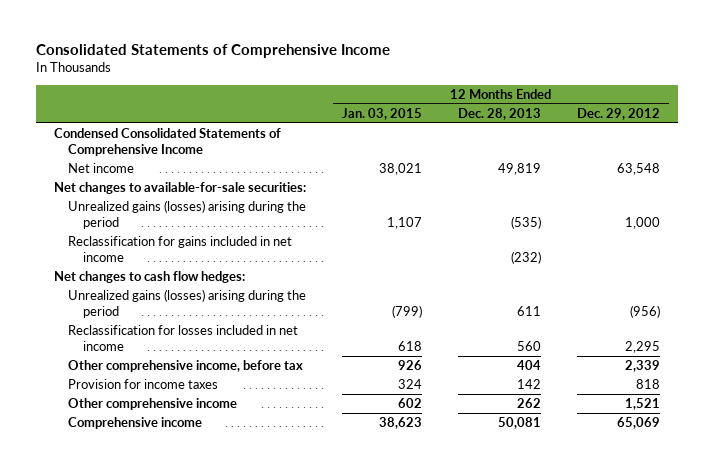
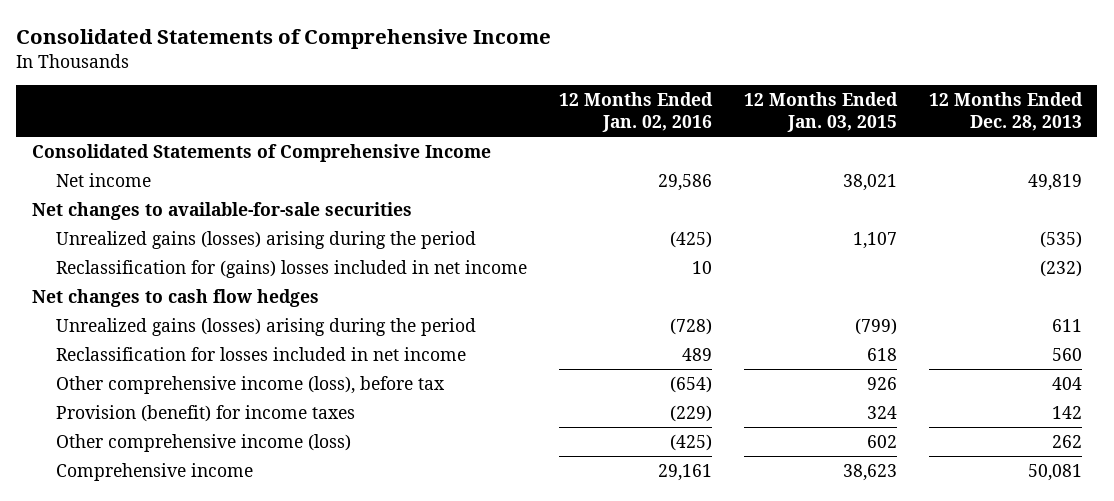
[576,107,660,120] Dec. 29, 2012 -> none
none -> [558,92,713,132] 12 Months Ended Jan. 02, 2016
[53,128,281,156] Condensed Consolidated Statements of Comprehensive Income -> [32,144,492,163] Consolidated Statements of Comprehensive Income
[53,182,306,195] Net changes to available-for-sale securities: -> [32,202,413,221] Net changes to available-for-sale securities
[68,236,293,262] Reclassification for gains included in net income -> [55,260,527,279] Reclassification for (gains) losses included in net income
[53,271,245,284] Net changes to cash flow hedges: -> [32,289,320,308] Net changes to cash flow hedges
[68,360,304,373] Other comprehensive income, before tax -> [55,376,445,395] Other comprehensive income (loss), before tax
[68,379,219,390] Provision for income taxes -> [55,405,355,423] Provision (benefit) for income taxes
[68,398,238,411] Other comprehensive income -> [55,434,351,453] Other comprehensive income (loss)

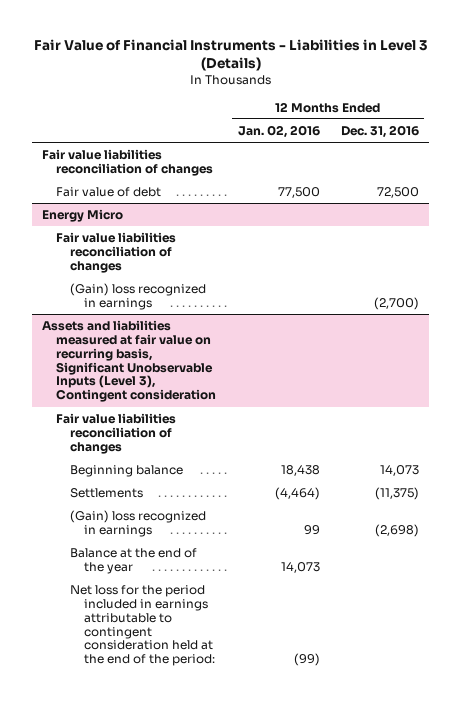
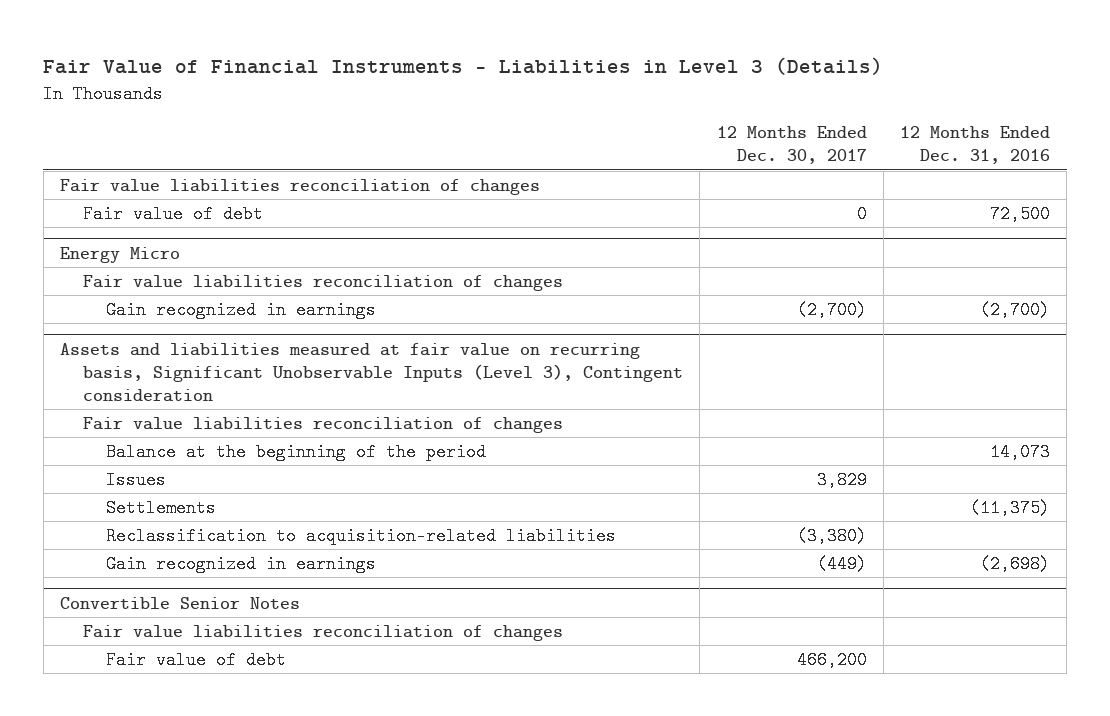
[237,124,320,138] Jan. 02, 2016 -> none
none -> [716,126,867,165] 12 Months Ended Dec. 30, 2017
[70,282,207,310] (Gain) loss recognized in earnings -> [106,301,377,320] Gain recognized in earnings
[70,464,184,477] Beginning balance -> [106,443,487,462] Balance at the beginning of the period
none -> [106,471,167,490] Issues
[70,547,198,574] Balance at the end of the year -> none
[70,584,216,667] Net loss for the period included in earnings attributable to contingent consideration held at the end of the period: -> none
none -> [106,527,617,546] Reclassification to acquisition-related liabilities
[70,509,207,537] (Gain) loss recognized in earnings -> [106,555,377,574] Gain recognized in earnings
none -> [60,596,301,609] Convertible Senior Notes
none -> [83,625,564,642] Fair value liabilities reconciliation of changes
none -> [106,651,287,670] Fair value of debt

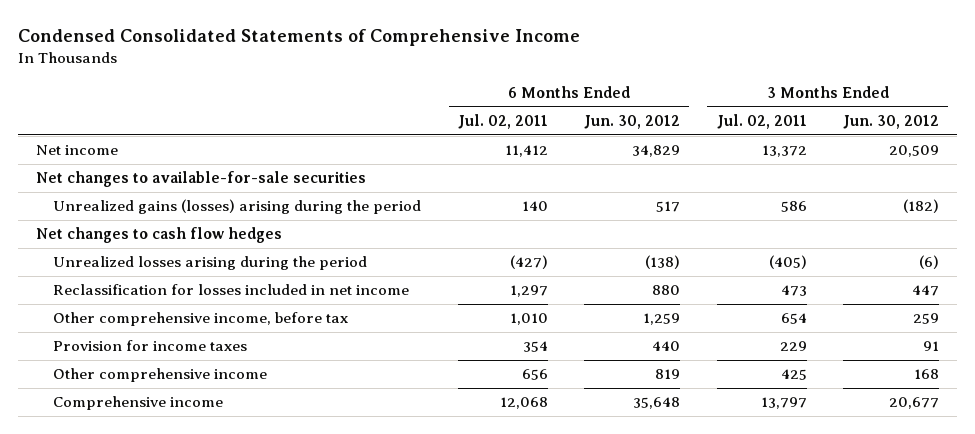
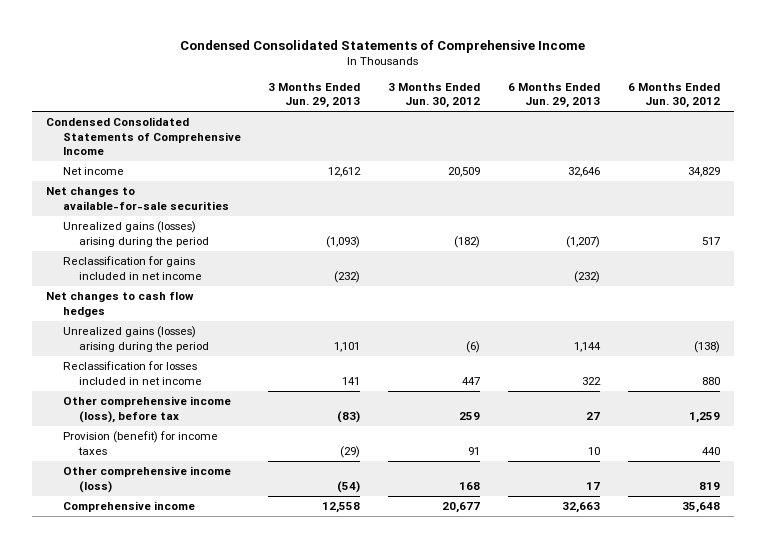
[457,113,548,129] Jul. 02, 2011 -> none
[716,113,807,129] Jul. 02, 2011 -> none
none -> [268,82,361,108] 3 Months Ended Jun. 29, 2013
none -> [508,82,601,108] 6 Months Ended Jun. 29, 2013
none -> [46,117,241,155] Condensed Consolidated Statements of Comprehensive Income
none -> [62,256,203,280] Reclassification for gains included in net income
[53,256,368,271] Unrealized losses arising during the period -> [62,326,210,352] Unrealized gains (losses) arising during the period
[53,312,349,327] Other comprehensive income, before tax -> [62,396,231,423] Other comprehensive income (loss), before tax
[53,340,248,352] Provision for income taxes -> [62,431,218,455] Provision (benefit) for income taxes
[53,368,268,383] Other comprehensive income -> [62,466,231,493] Other comprehensive income (loss)

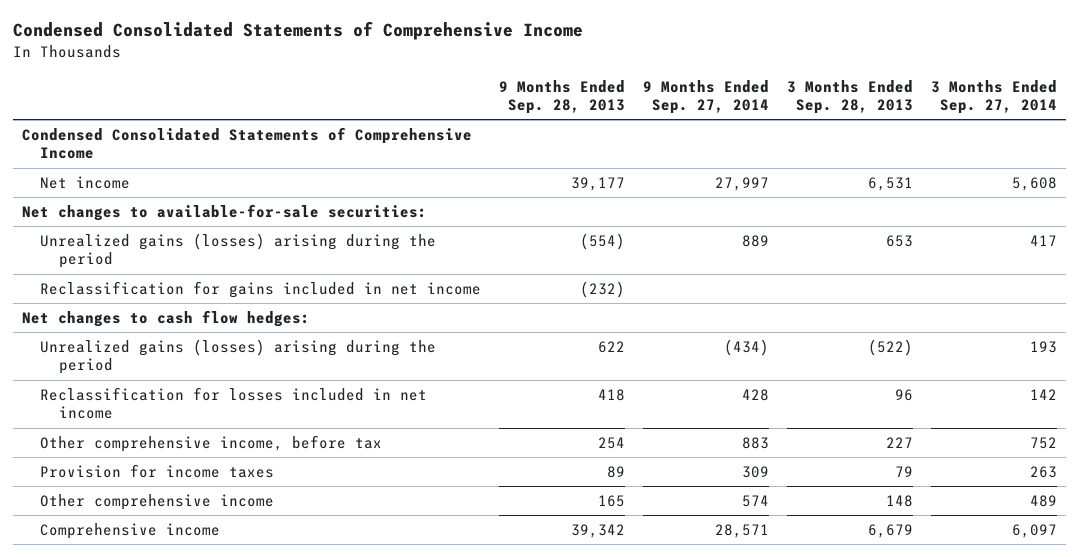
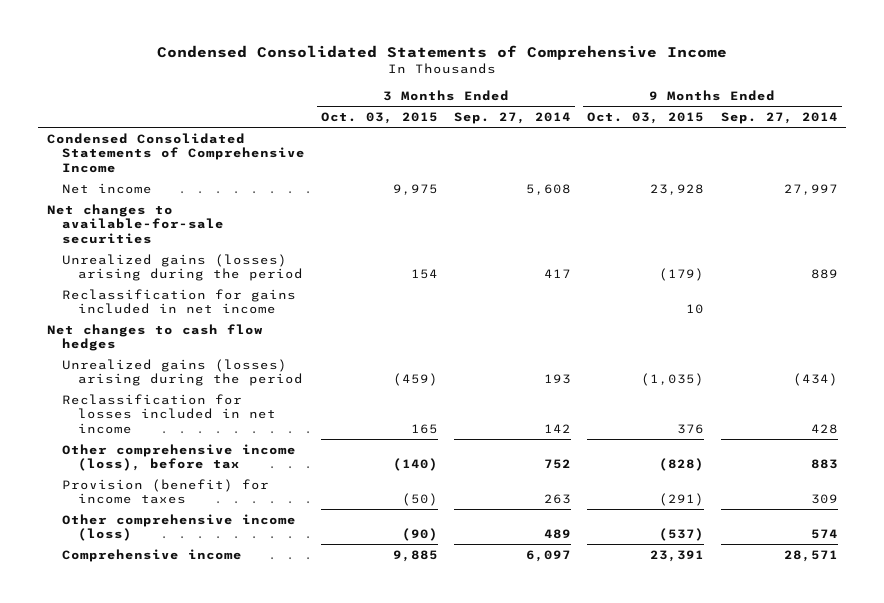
[499,79,626,115] 9 Months Ended Sep. 28, 2013 -> none
[786,79,913,115] 3 Months Ended Sep. 28, 2013 -> none
none -> [321,112,439,125] Oct. 03, 2015
none -> [587,112,705,125] Oct. 03, 2015
[21,203,427,221] Net changes to available-for-sale securities: -> [46,203,225,244] Net changes to available-for-sale securities
[21,309,310,327] Net changes to cash flow hedges: -> [46,323,263,352] Net changes to cash flow hedges
[40,434,383,452] Other comprehensive income, before tax -> [62,443,297,472] Other comprehensive income (loss), before tax
[40,463,275,478] Provision for income taxes -> [62,478,270,505] Provision (benefit) for income taxes
[40,493,275,510] Other comprehensive income -> [62,513,297,542] Other comprehensive income (loss)

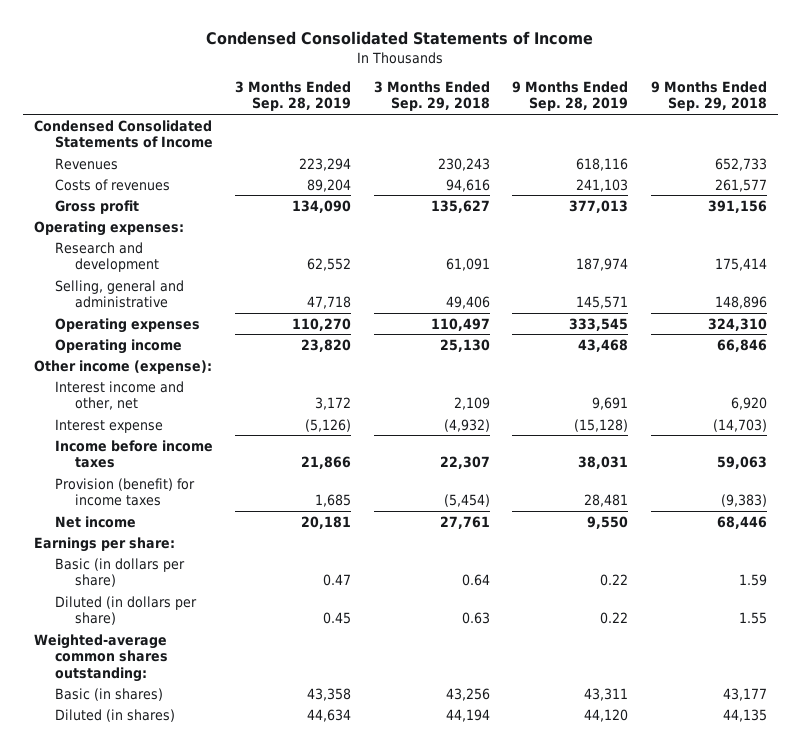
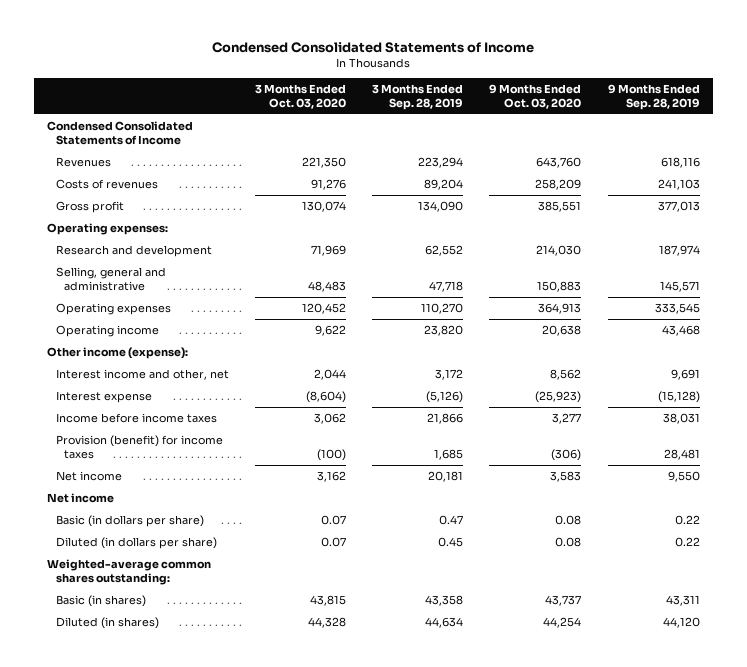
[373,80,490,112] 3 Months Ended Sep. 29, 2018 -> none
[650,80,767,112] 9 Months Ended Sep. 29, 2018 -> none
none -> [254,84,346,109] 3 Months Ended Oct. 03, 2020
none -> [489,84,582,109] 9 Months Ended Oct. 03, 2020
[34,536,176,552] Earnings per share: -> [47,493,115,504] Net income

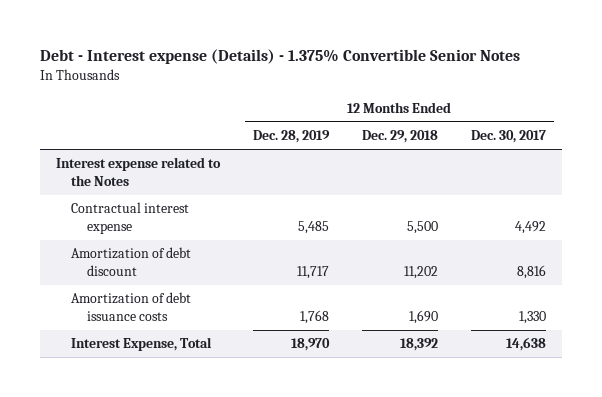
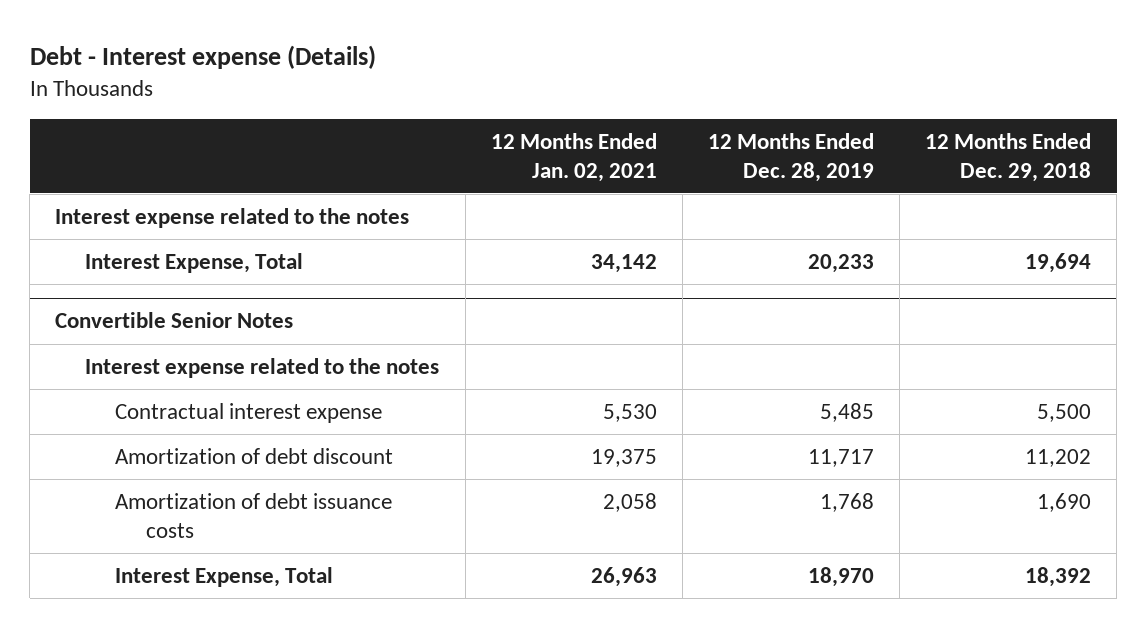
[39,49,520,65] Debt - Interest expense (Details) - 1.375% Convertible Senior Notes -> [29,45,376,70] Debt - Interest expense (Details)
[470,130,546,144] Dec. 30, 2017 -> none
none -> [490,132,657,182] 12 Months Ended Jan. 02, 2021
[56,157,222,186] Interest expense related to the Notes -> [55,208,410,229] Interest expense related to the notes
none -> [85,253,304,274] Interest Expense, Total
none -> [55,312,294,329] Convertible Senior Notes
none -> [85,358,440,379] Interest expense related to the notes

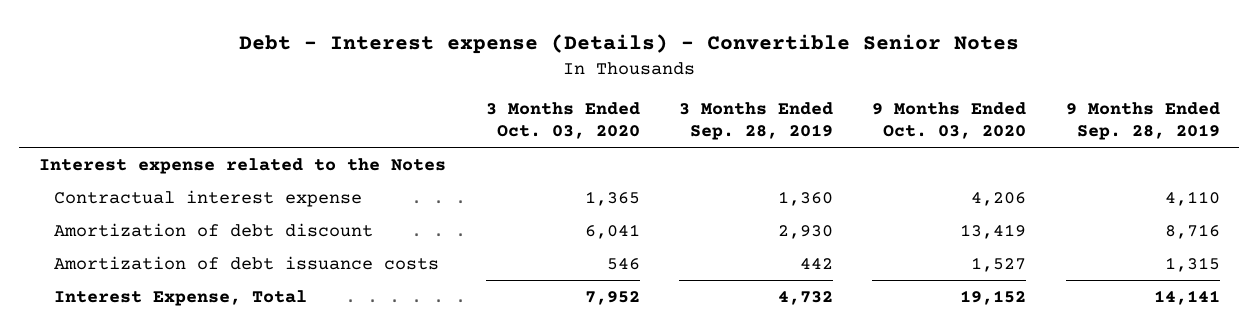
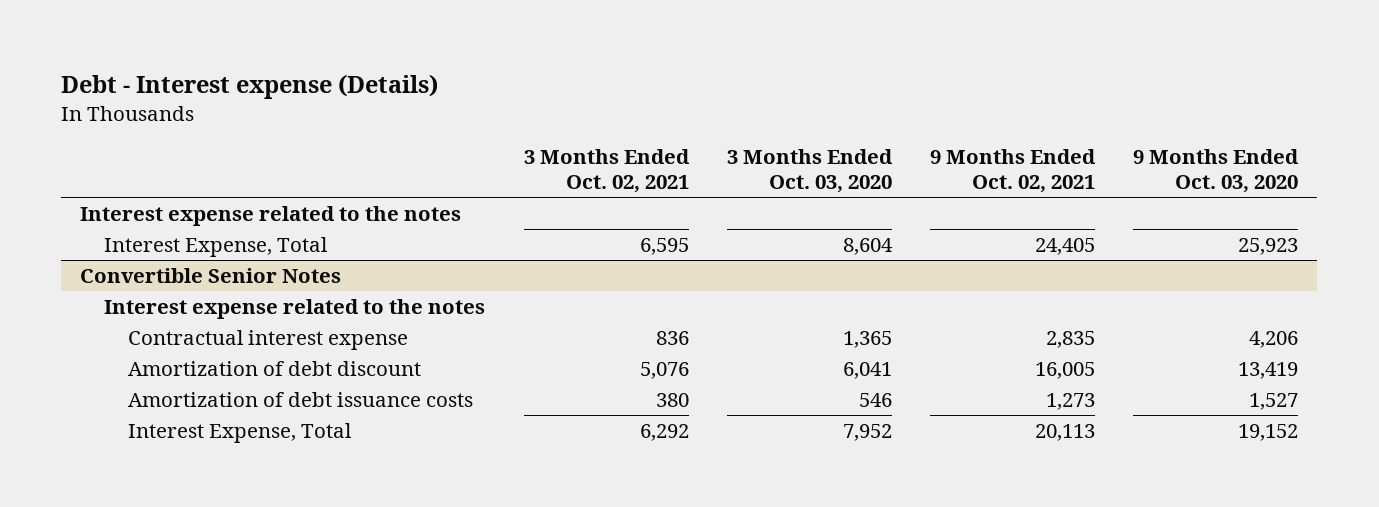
[239,33,1020,54] Debt - Interest expense (Details) - Convertible Senior Notes -> [61,74,439,100] Debt - Interest expense (Details)
[678,102,833,141] 3 Months Ended Sep. 28, 2019 -> none
[1065,102,1220,141] 9 Months Ended Sep. 28, 2019 -> none
none -> [523,149,690,193] 3 Months Ended Oct. 02, 2021
none -> [930,149,1097,193] 9 Months Ended Oct. 02, 2021
[39,157,447,174] Interest expense related to the Notes -> [80,205,462,226] Interest expense related to the notes
none -> [104,236,329,257] Interest Expense, Total
none -> [80,267,342,283] Convertible Senior Notes
none -> [104,298,486,319] Interest expense related to the notes

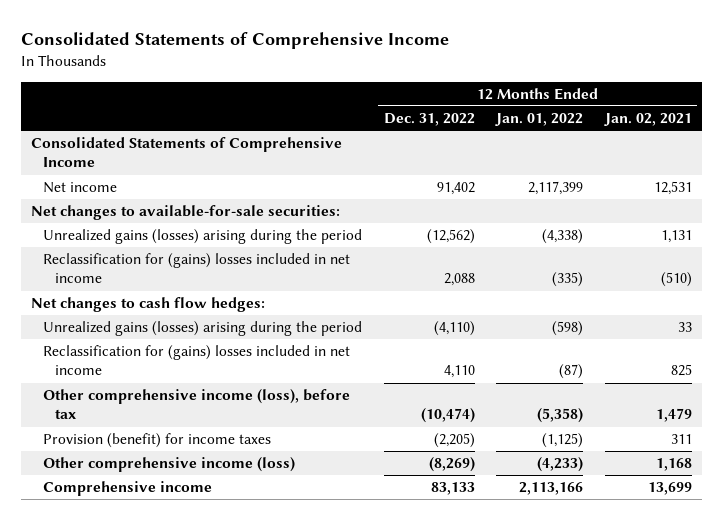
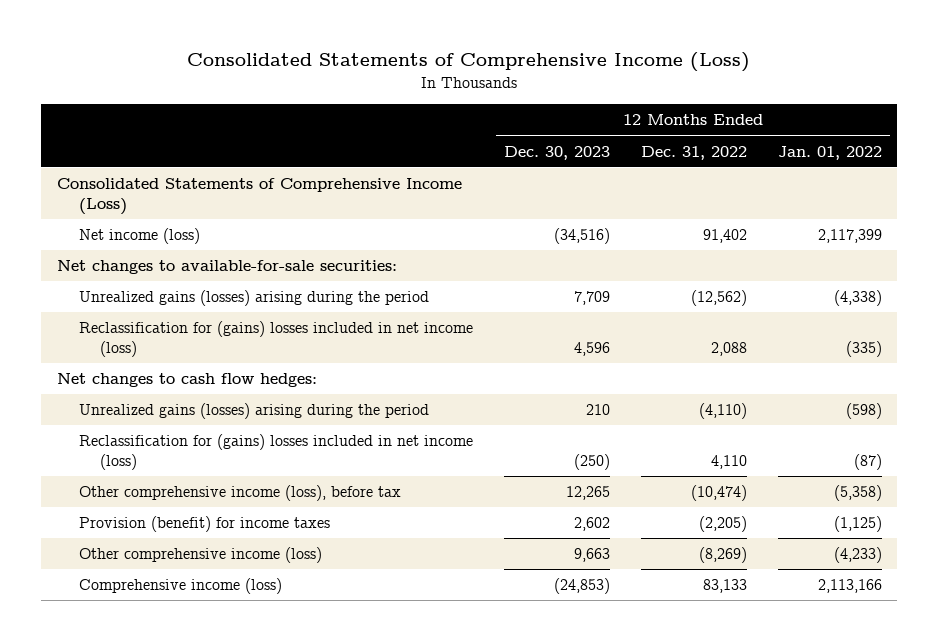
[20,31,449,49] Consolidated Statements of Comprehensive Income -> [187,52,751,73] Consolidated Statements of Comprehensive Income (Loss)
[603,112,692,126] Jan. 02, 2021 -> none
none -> [503,145,610,160] Dec. 30, 2023
[31,137,343,168] Consolidated Statements of Comprehensive Income -> [56,178,462,216] Consolidated Statements of Comprehensive Income (Loss)
[43,182,118,194] Net income -> [78,228,200,245] Net income (loss)
[43,253,351,284] Reclassification for (gains) losses included in net income -> [78,321,473,358] Reclassification for (gains) losses included in net income (loss)
[43,345,351,376] Reclassification for (gains) losses included in net income -> [78,434,473,471] Reclassification for (gains) losses included in net income (loss)
[43,481,213,497] Comprehensive income -> [78,578,282,595] Comprehensive income (loss)

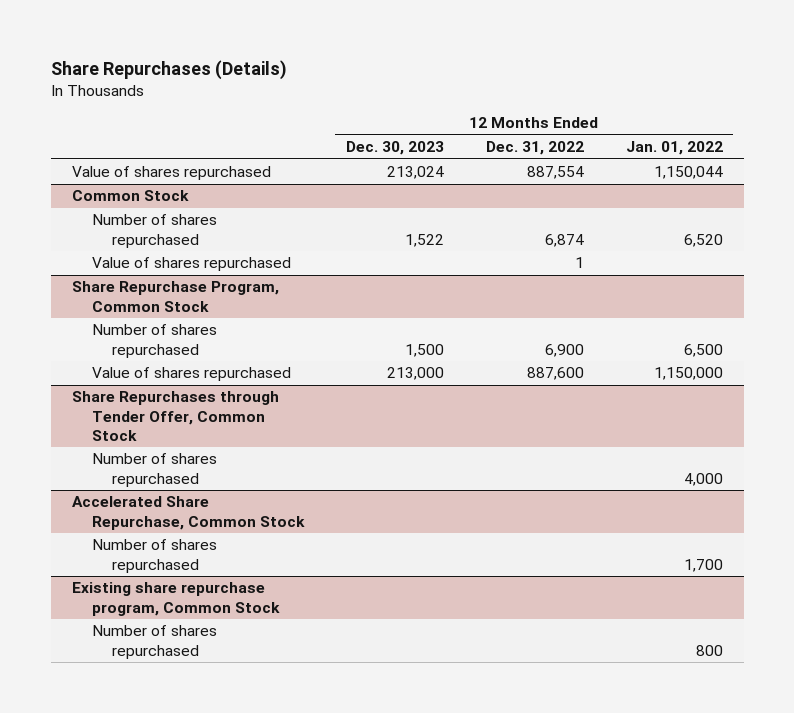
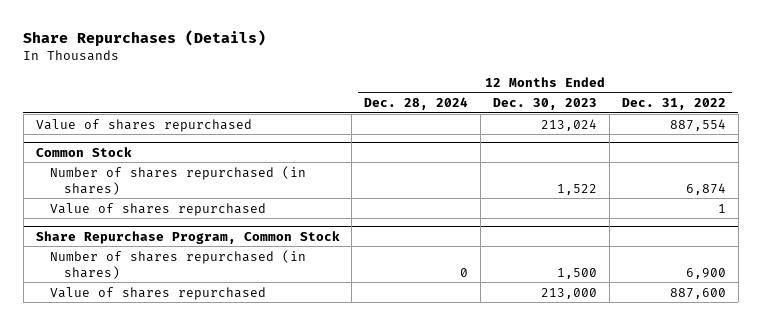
[625,141,723,156] Jan. 01, 2022 -> none
none -> [364,97,469,111] Dec. 28, 2024
[92,214,218,248] Number of shares repurchased -> [49,165,306,195] Number of shares repurchased (in shares)
[92,324,218,358] Number of shares repurchased -> [49,249,306,279] Number of shares repurchased (in shares)
[71,391,279,441] Share Repurchases through Tender Offer, Common Stock -> none
[92,453,218,487] Number of shares repurchased -> none
[71,496,306,530] Accelerated Share Repurchase, Common Stock -> none
[92,539,218,573] Number of shares repurchased -> none
[71,582,281,616] Existing share repurchase program, Common Stock -> none
[92,625,218,659] Number of shares repurchased -> none

